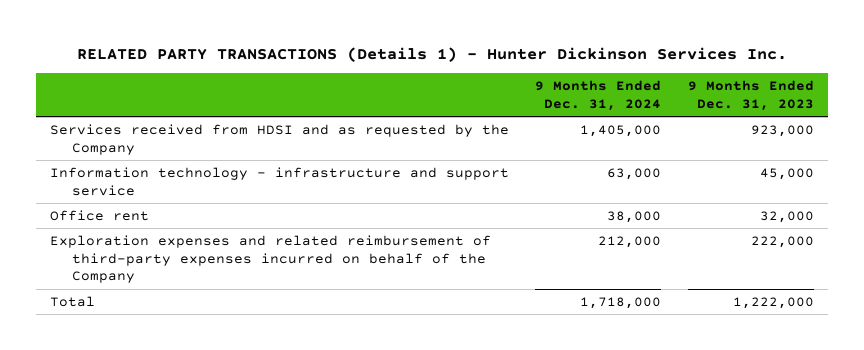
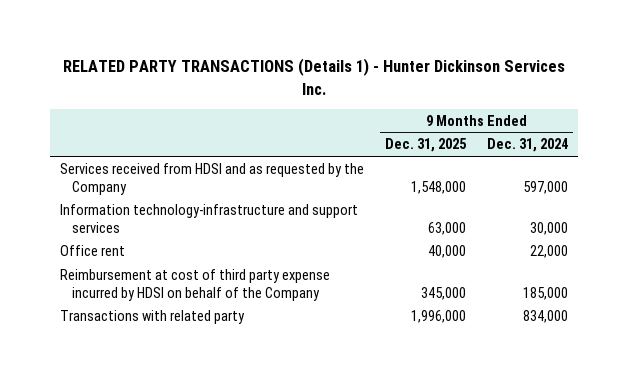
[688,80,815,112] 9 Months Ended Dec. 31, 2023 -> none
none -> [385,138,468,153] Dec. 31, 2025
[49,295,95,307] Total -> none
[580,124,662,137] 1,405,000 -> [523,180,569,194] 597,000
[49,166,509,196] Information technology - infrastructure and support service -> [60,203,359,233] Information technology-infrastructure and support services
[607,167,662,180] 63,000 -> [530,221,569,235] 30,000
[607,210,662,223] 38,000 -> [530,244,569,258] 22,000
[49,234,491,284] Exploration expenses and related reimbursement of third-party expenses incurred on behalf of the Company -> [60,268,331,301] Reimbursement at cost of third party expense incurred by HDSI on behalf of the Company
[598,235,662,248] 212,000 -> [523,286,569,300] 185,000
none -> [60,309,246,324] Transactions with related party

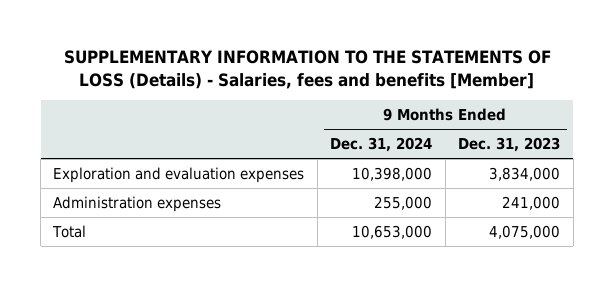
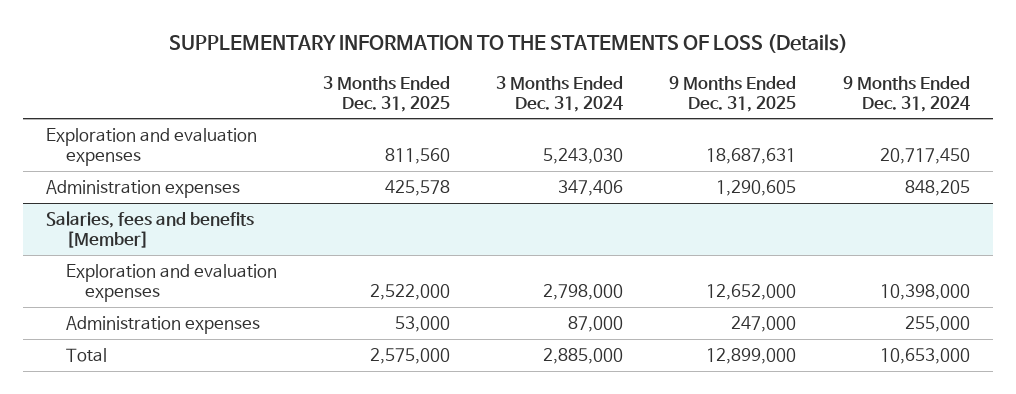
[63,50,551,89] SUPPLEMENTARY INFORMATION TO THE STATEMENTS OF LOSS (Details) - Salaries, fees and benefits [Member] -> [168,33,848,53] SUPPLEMENTARY INFORMATION TO THE STATEMENTS OF LOSS (Details)
[458,136,561,152] Dec. 31, 2023 -> none
none -> [322,75,450,112] 3 Months Ended Dec. 31, 2025
none -> [496,75,624,112] 3 Months Ended Dec. 31, 2024
none -> [669,75,797,112] 9 Months Ended Dec. 31, 2025
none -> [46,128,258,166] Exploration and evaluation expenses
none -> [46,180,241,199] Administration expenses
none -> [46,211,255,248] Salaries, fees and benefits [Member]

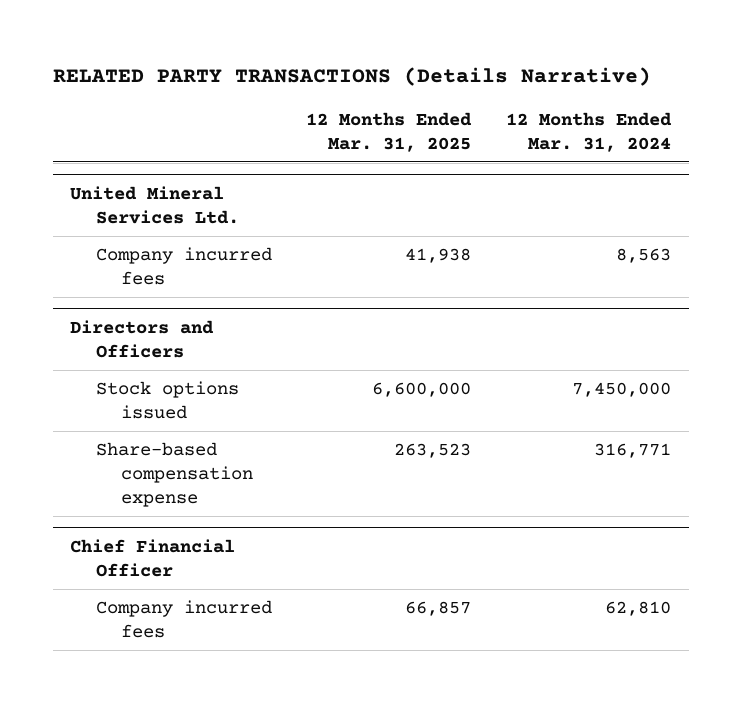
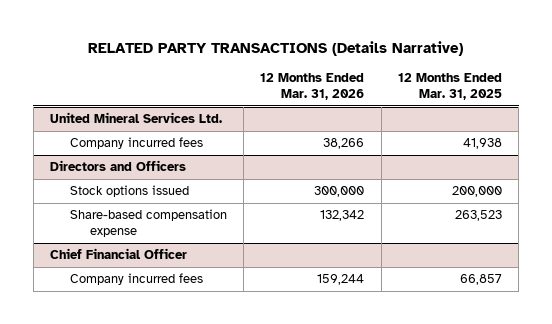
[506,112,673,152] 12 Months Ended Mar. 31, 2024 -> none
none -> [260,73,365,101] 12 Months Ended Mar. 31, 2026
[372,382,472,398] 6,600,000 -> [451,186,502,198] 200,000

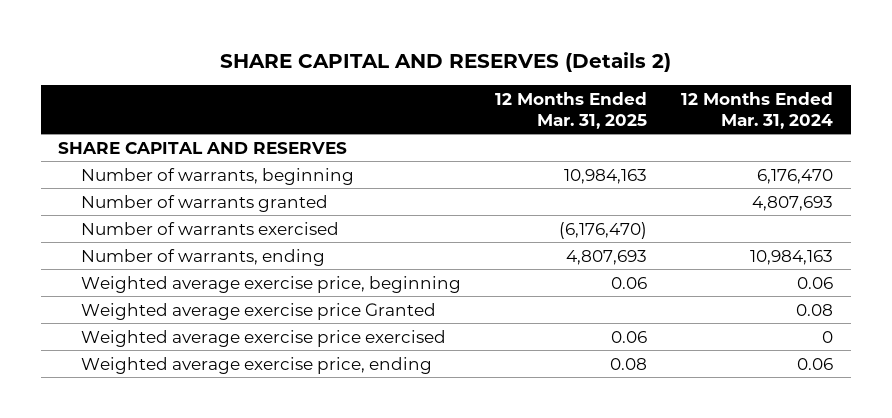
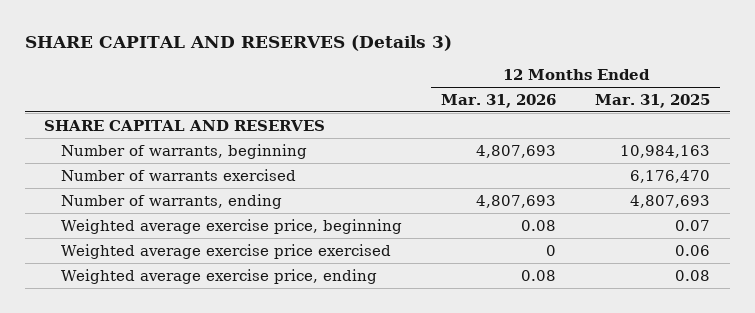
[219,51,671,72] SHARE CAPITAL AND RESERVES (Details 2) -> [24,34,452,51] SHARE CAPITAL AND RESERVES (Details 3)
[681,91,834,129] 12 Months Ended Mar. 31, 2024 -> none
none -> [441,93,557,108] Mar. 31, 2026
[80,194,328,212] Number of warrants granted -> none
[559,221,648,239] (6,176,470) -> [630,169,711,183] 6,176,470
[80,302,436,320] Weighted average exercise price Granted -> none
[611,276,648,289] 0.06 -> [675,219,711,231] 0.07

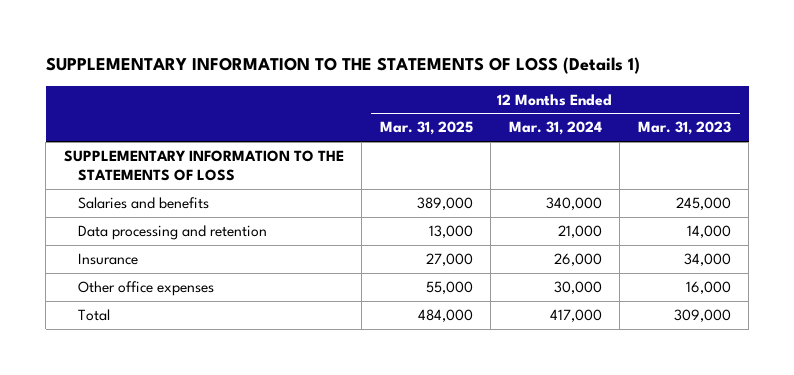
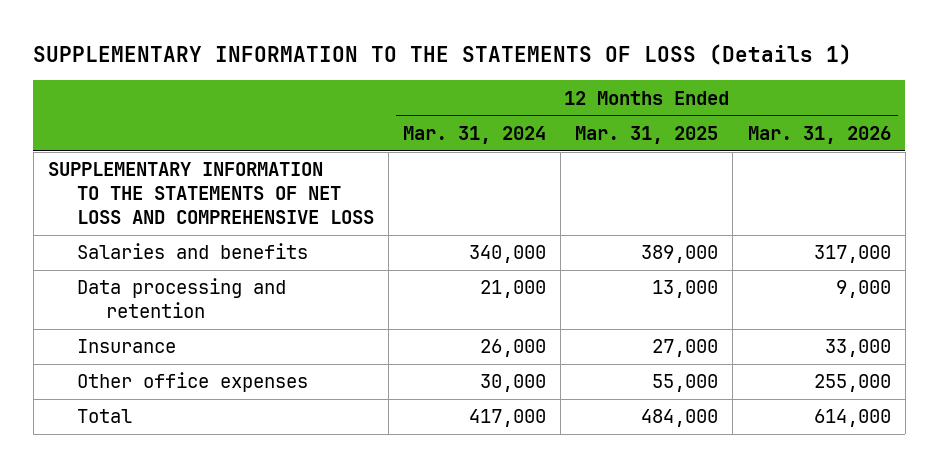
[637,121,731,136] Mar. 31, 2023 -> none
none -> [747,125,891,144] Mar. 31, 2026
[63,150,344,182] SUPPLEMENTARY INFORMATION TO THE STATEMENTS OF LOSS -> [47,162,374,225] SUPPLEMENTARY INFORMATION TO THE STATEMENTS OF NET LOSS AND COMPREHENSIVE LOSS

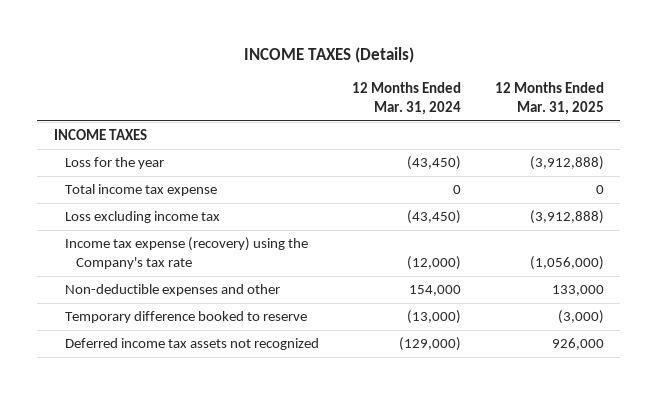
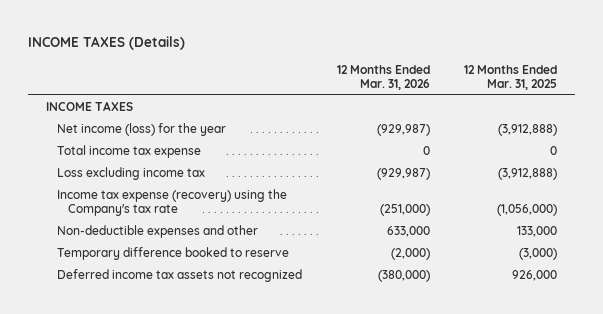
[352,82,462,116] 12 Months Ended Mar. 31, 2024 -> none
none -> [336,64,430,90] 12 Months Ended Mar. 31, 2026
[64,157,164,170] Loss for the year -> [56,123,226,137] Net income (loss) for the year

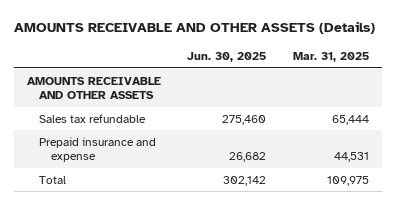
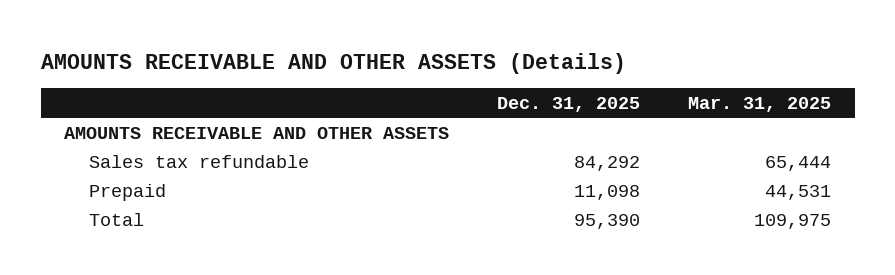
[187,51,267,62] Jun. 30, 2025 -> none
none -> [497,96,641,112] Dec. 31, 2025
[38,136,156,163] Prepaid insurance and expense -> [89,183,167,201] Prepaid

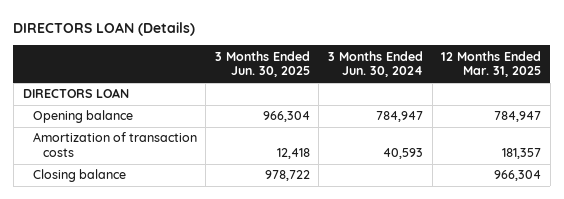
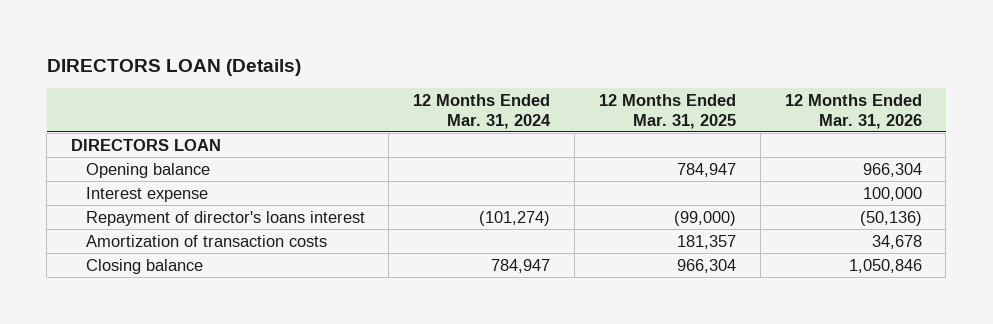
[214,50,310,78] 3 Months Ended Jun. 30, 2025 -> none
[328,50,424,78] 3 Months Ended Jun. 30, 2024 -> none
none -> [413,93,552,129] 12 Months Ended Mar. 31, 2024
none -> [784,93,922,129] 12 Months Ended Mar. 31, 2026
none -> [85,186,208,202] Interest expense
none -> [85,210,365,226] Repayment of director's loans interest

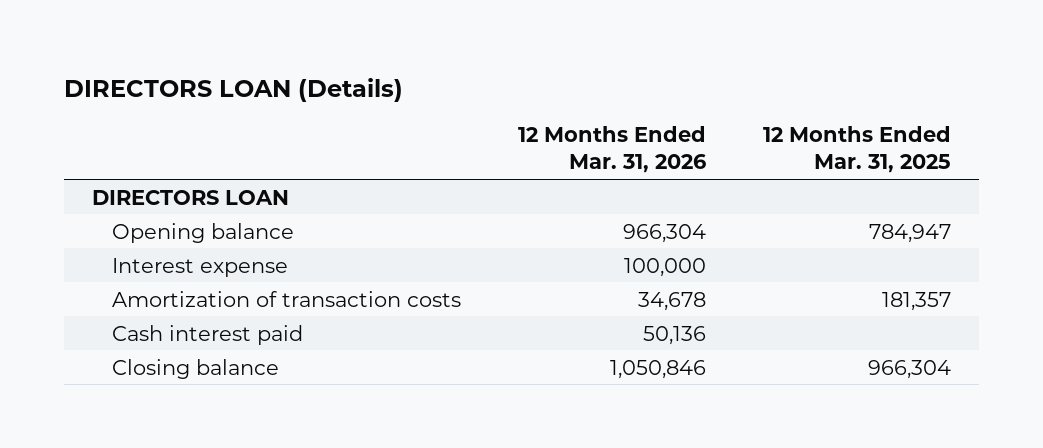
[413,93,552,129] 12 Months Ended Mar. 31, 2024 -> none
[85,210,365,226] Repayment of director's loans interest -> none
none -> [112,324,304,345] Cash interest paid

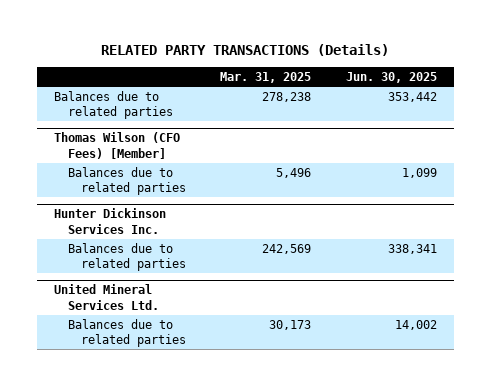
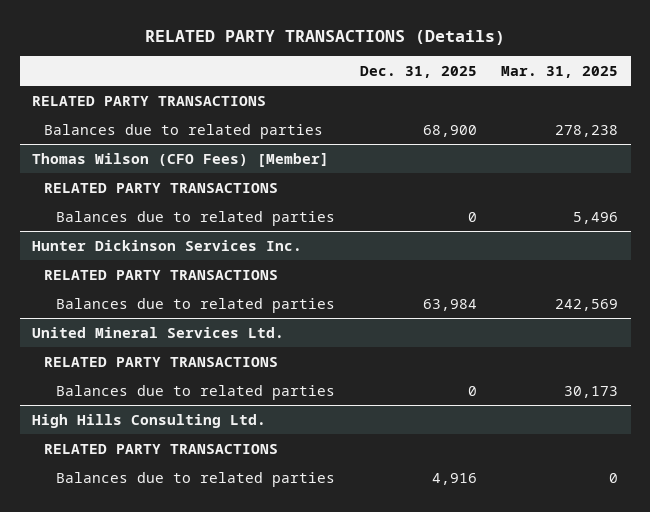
[345,72,437,84] Jun. 30, 2025 -> none
none -> [359,65,477,78] Dec. 31, 2025
none -> [32,95,267,106] RELATED PARTY TRANSACTIONS
none -> [44,182,279,193] RELATED PARTY TRANSACTIONS
none -> [44,269,279,280] RELATED PARTY TRANSACTIONS
none -> [44,356,279,367] RELATED PARTY TRANSACTIONS
none -> [32,413,267,428] High Hills Consulting Ltd.
none -> [44,443,279,454] RELATED PARTY TRANSACTIONS
none -> [55,471,335,487] Balances due to related parties

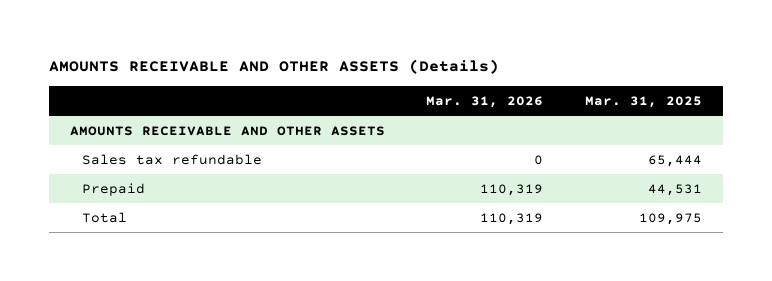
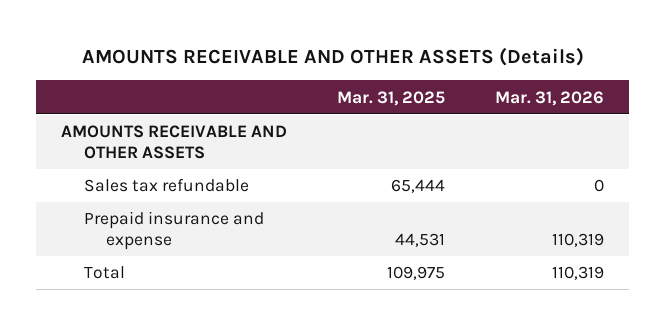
[82,182,146,196] Prepaid -> [83,211,264,250] Prepaid insurance and expense

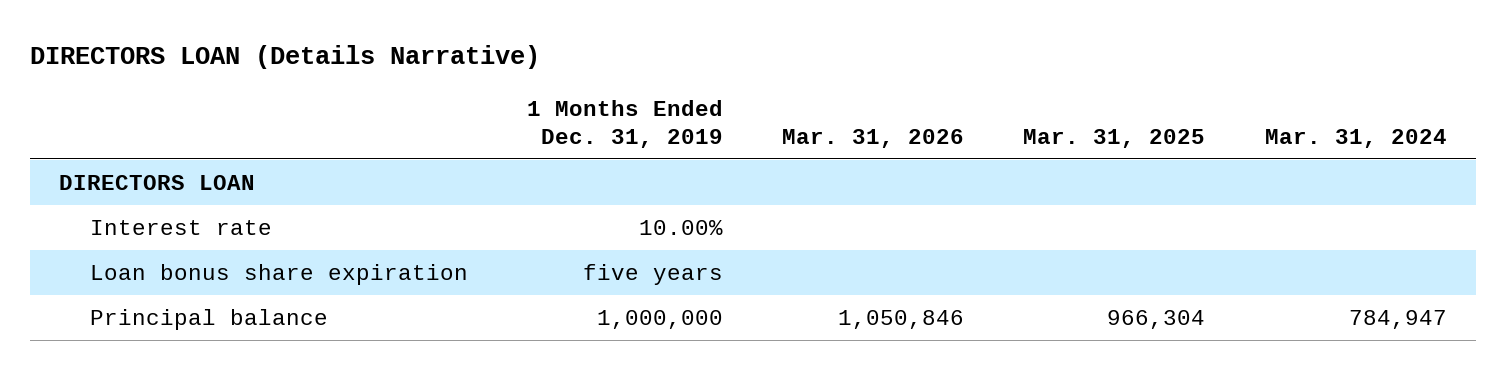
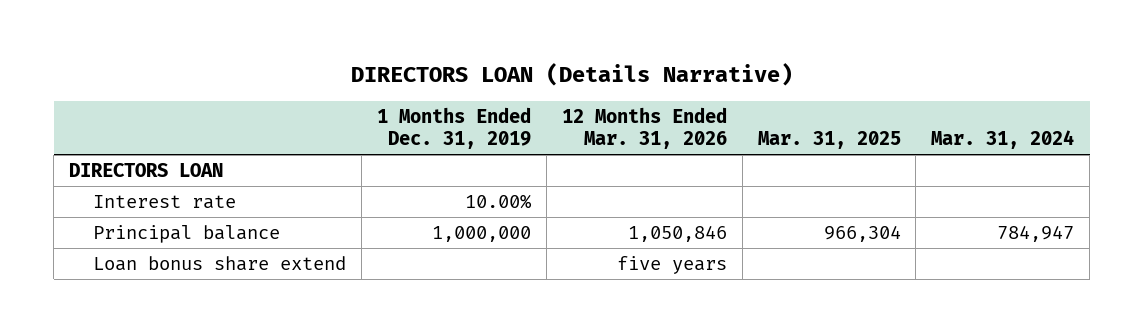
[782,128,965,148] Mar. 31, 2026 -> none
none -> [561,107,727,150] 12 Months Ended Mar. 31, 2026
[90,263,469,285] Loan bonus share expiration -> none
none -> [92,256,346,272] Loan bonus share extend

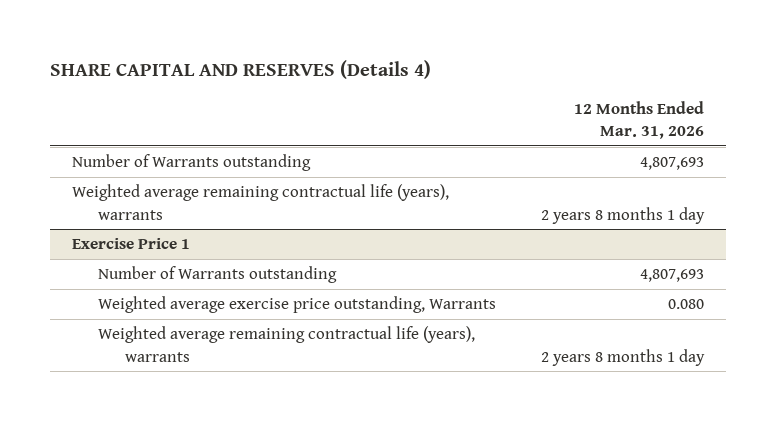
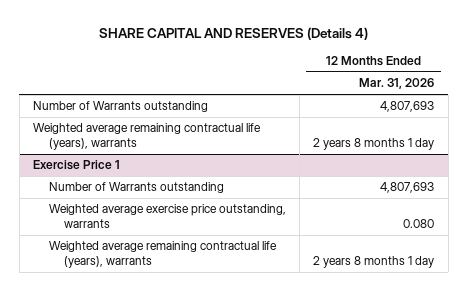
[98,296,497,314] Weighted average exercise price outstanding, Warrants -> [48,204,286,228] Weighted average exercise price outstanding, warrants

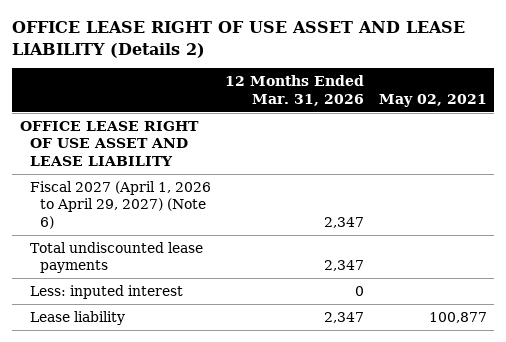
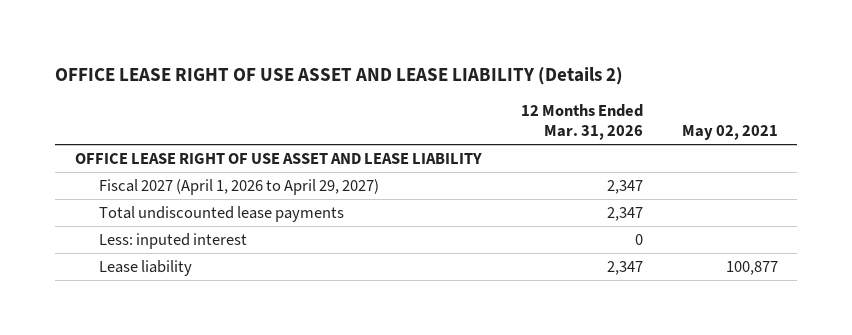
[29,180,211,230] Fiscal 2027 (April 1, 2026 to April 29, 2027) (Note 6) -> [99,178,380,195] Fiscal 2027 (April 1, 2026 to April 29, 2027)

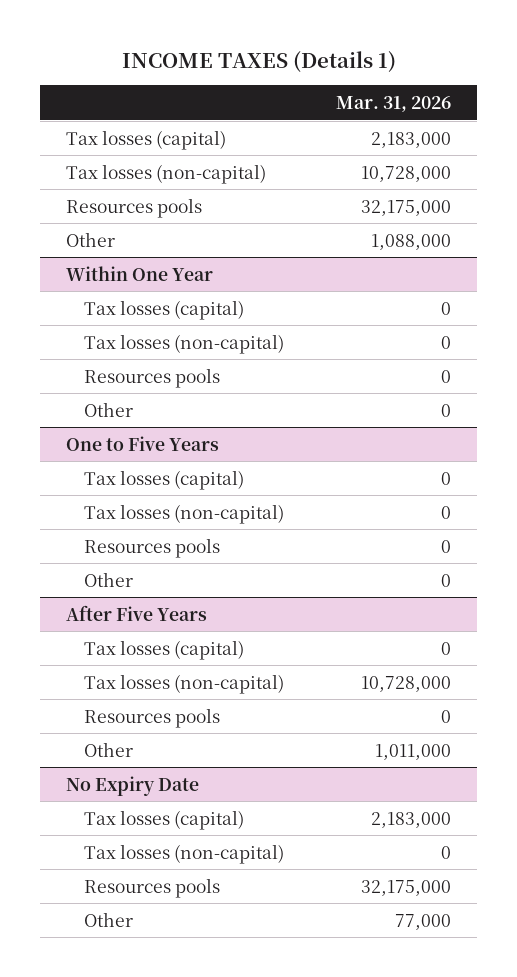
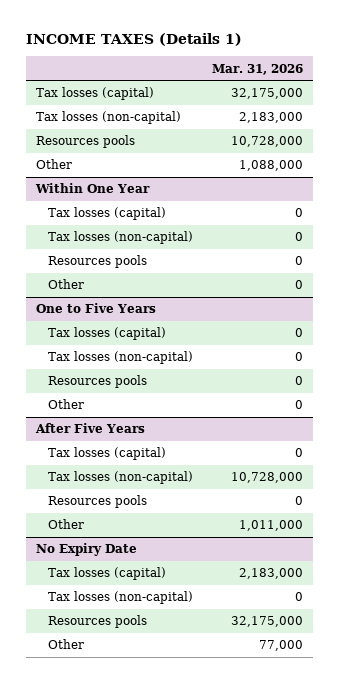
[370,131,451,148] 2,183,000 -> [231,88,304,100] 32,175,000
[360,165,451,182] 10,728,000 -> [239,112,304,124] 2,183,000
[360,199,451,216] 32,175,000 -> [231,136,304,148] 10,728,000

